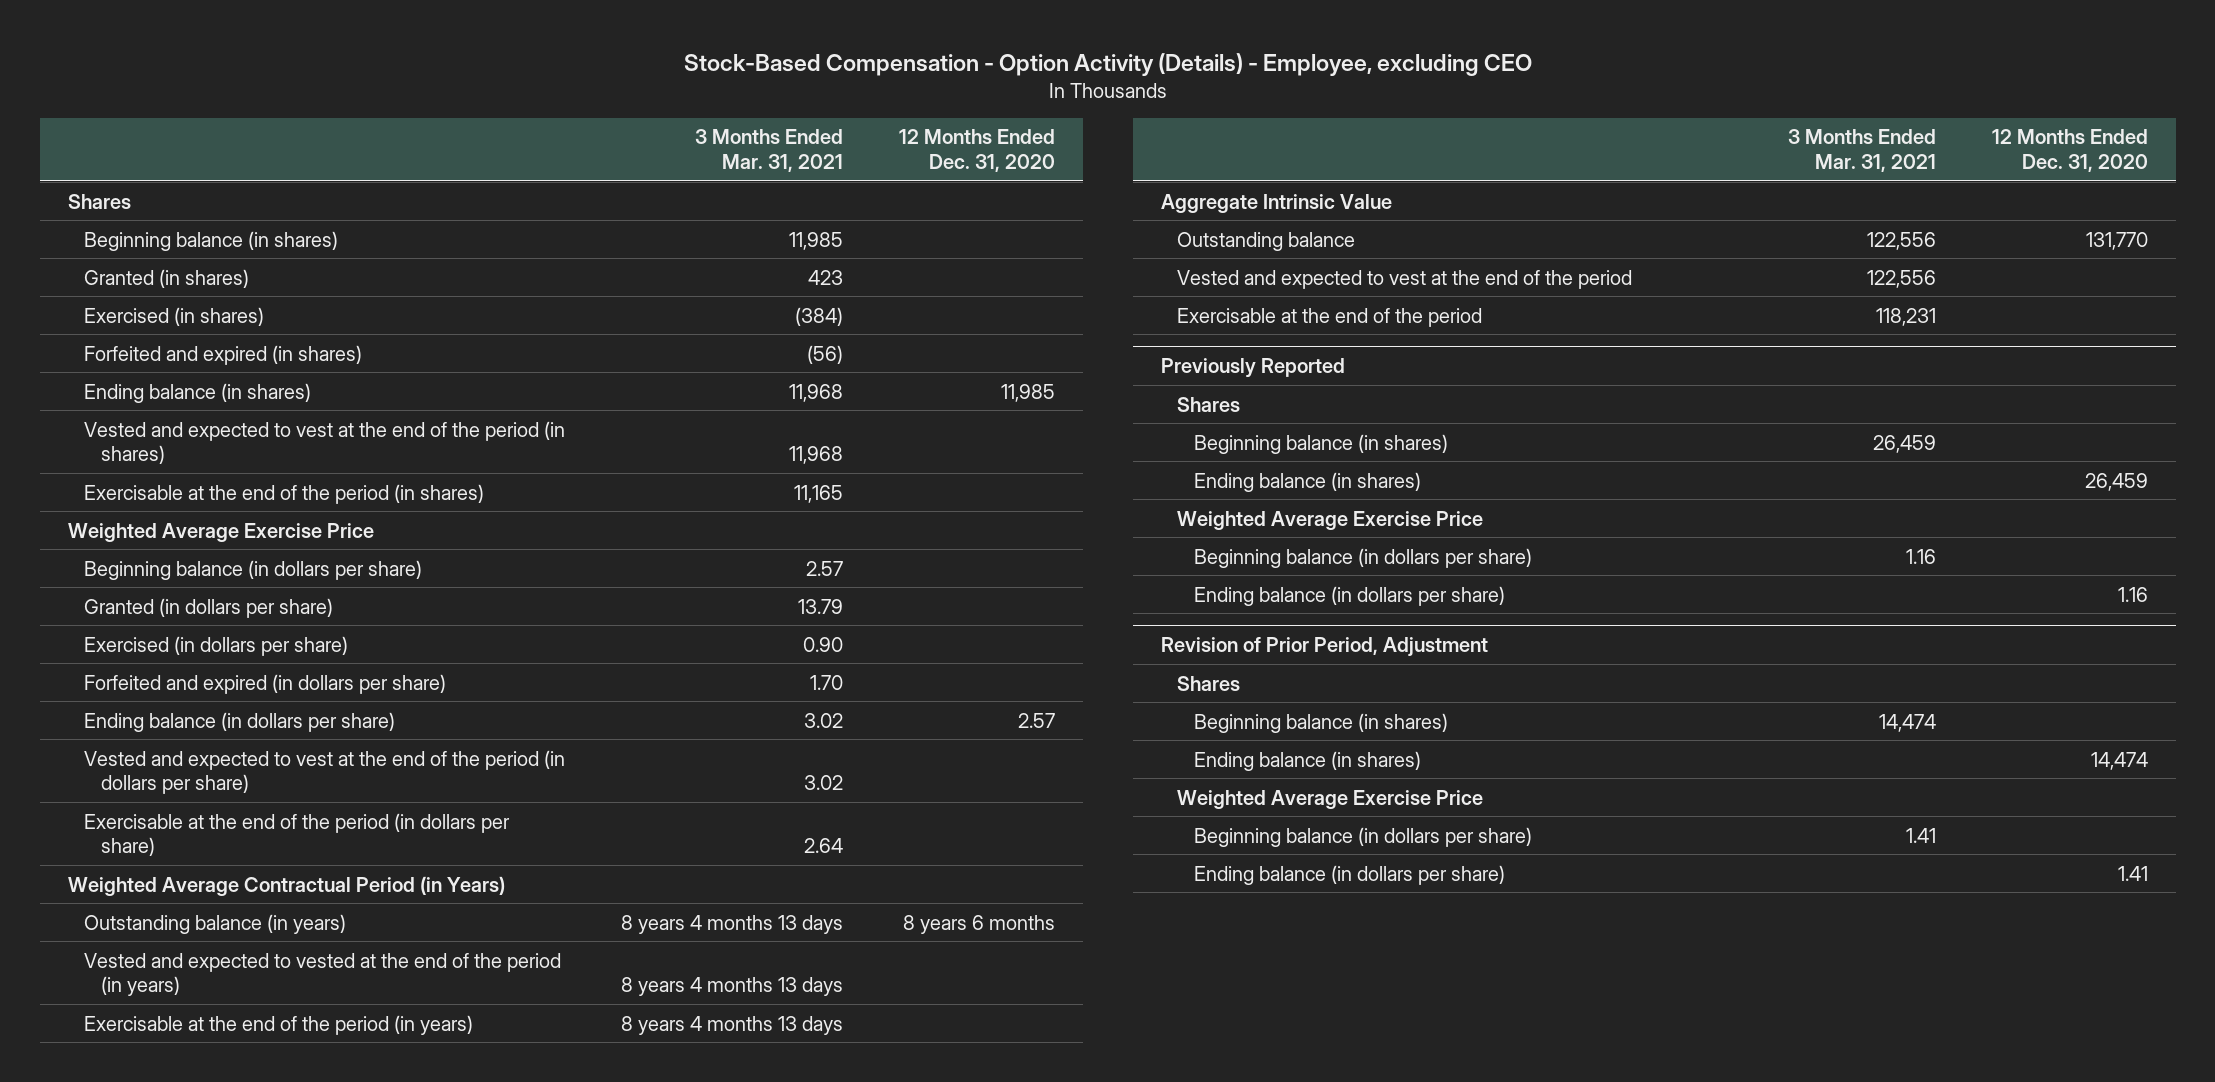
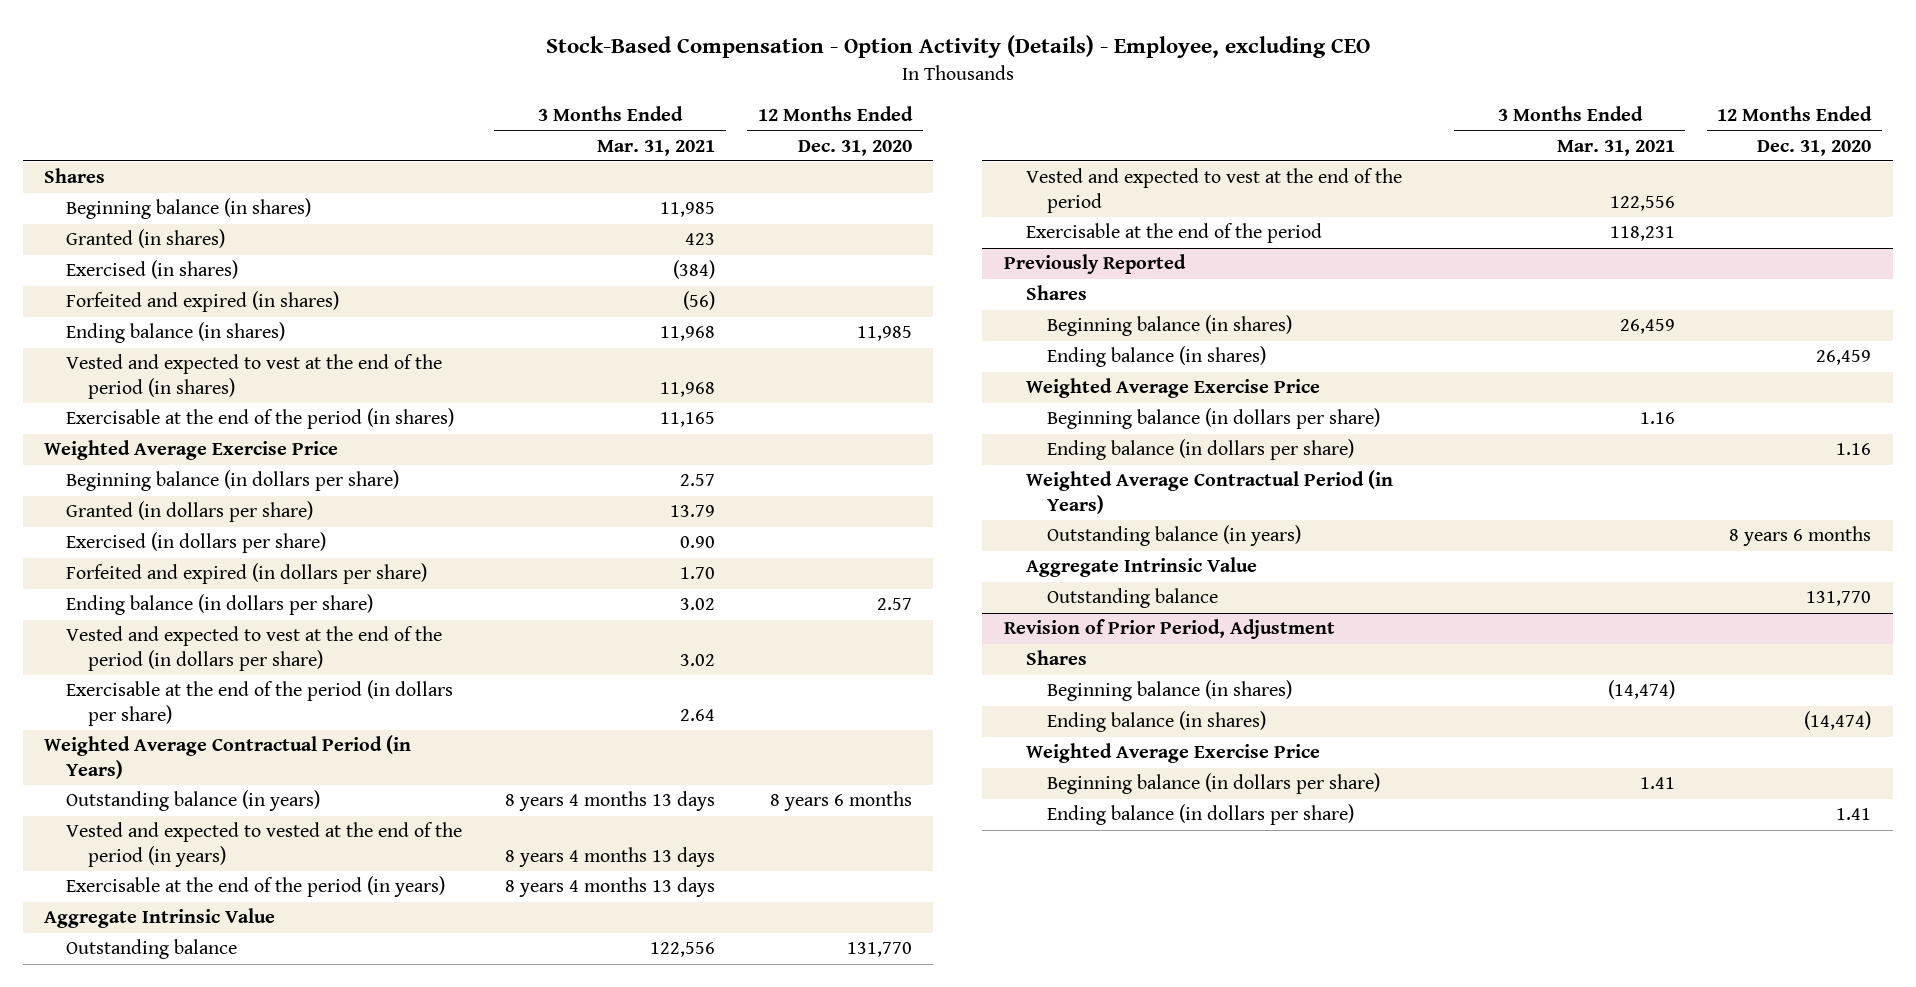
none -> [1025,470,1393,514] Weighted Average Contractual Period (in Years)
none -> [1047,525,1302,547] Outstanding balance (in years)
none -> [1025,557,1257,578] Aggregate Intrinsic Value
none -> [1047,588,1219,609] Outstanding balance
[1879,713,1937,732] 14,474 -> [1607,680,1675,700] (14,474)
[2090,751,2148,770] 14,474 -> [1804,711,1872,731] (14,474)

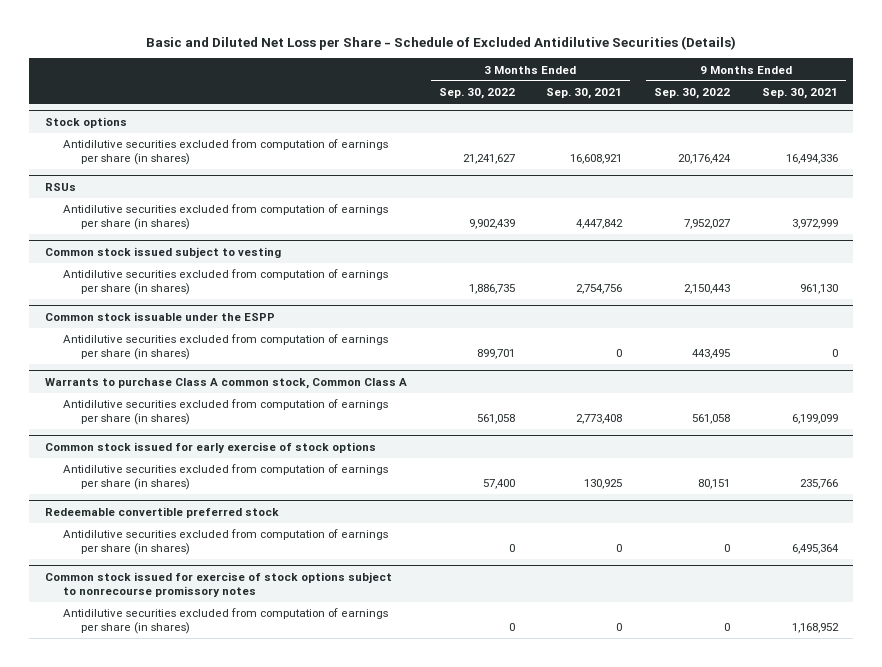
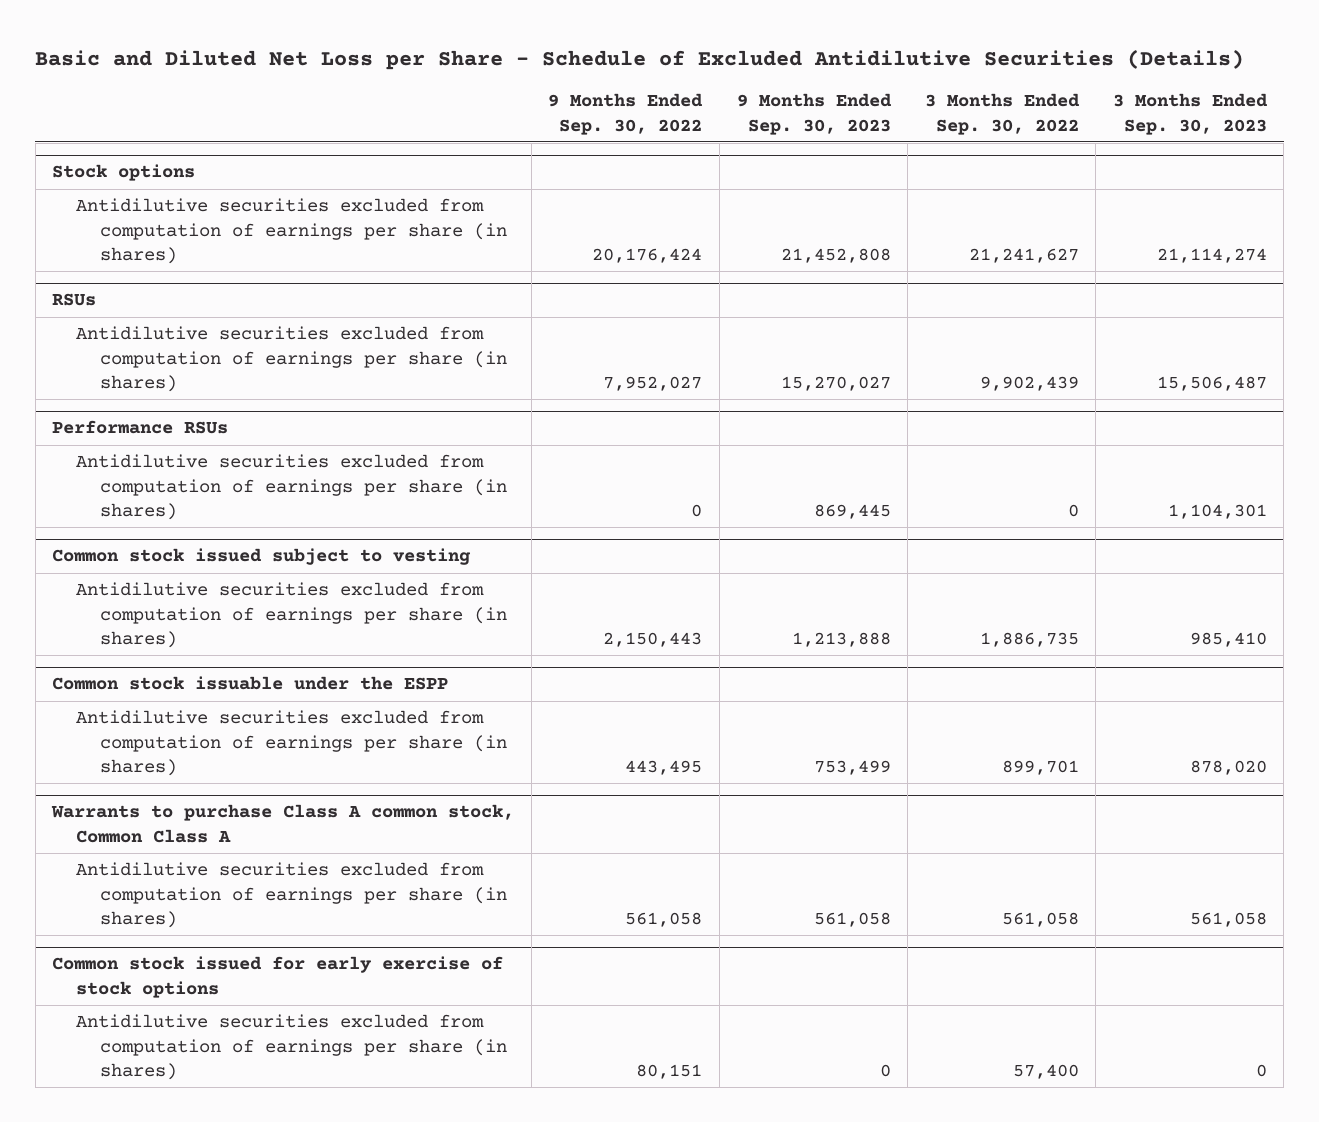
[546,88,623,100] Sep. 30, 2021 -> none
[761,88,838,100] Sep. 30, 2021 -> none
none -> [736,93,892,135] 9 Months Ended Sep. 30, 2023
none -> [1112,93,1268,135] 3 Months Ended Sep. 30, 2023
none -> [52,420,229,435] Performance RSUs
none -> [76,454,508,521] Antidilutive securities excluded from computation of earnings per share (in shares)
[44,507,279,519] Redeemable convertible preferred stock -> none
[63,529,389,555] Antidilutive securities excluded from computation of earnings per share (in shares) -> none
[44,572,392,597] Common stock issued for exercise of stock options subject to nonrecourse promissory notes -> none
[63,608,389,634] Antidilutive securities excluded from computation of earnings per share (in shares) -> none

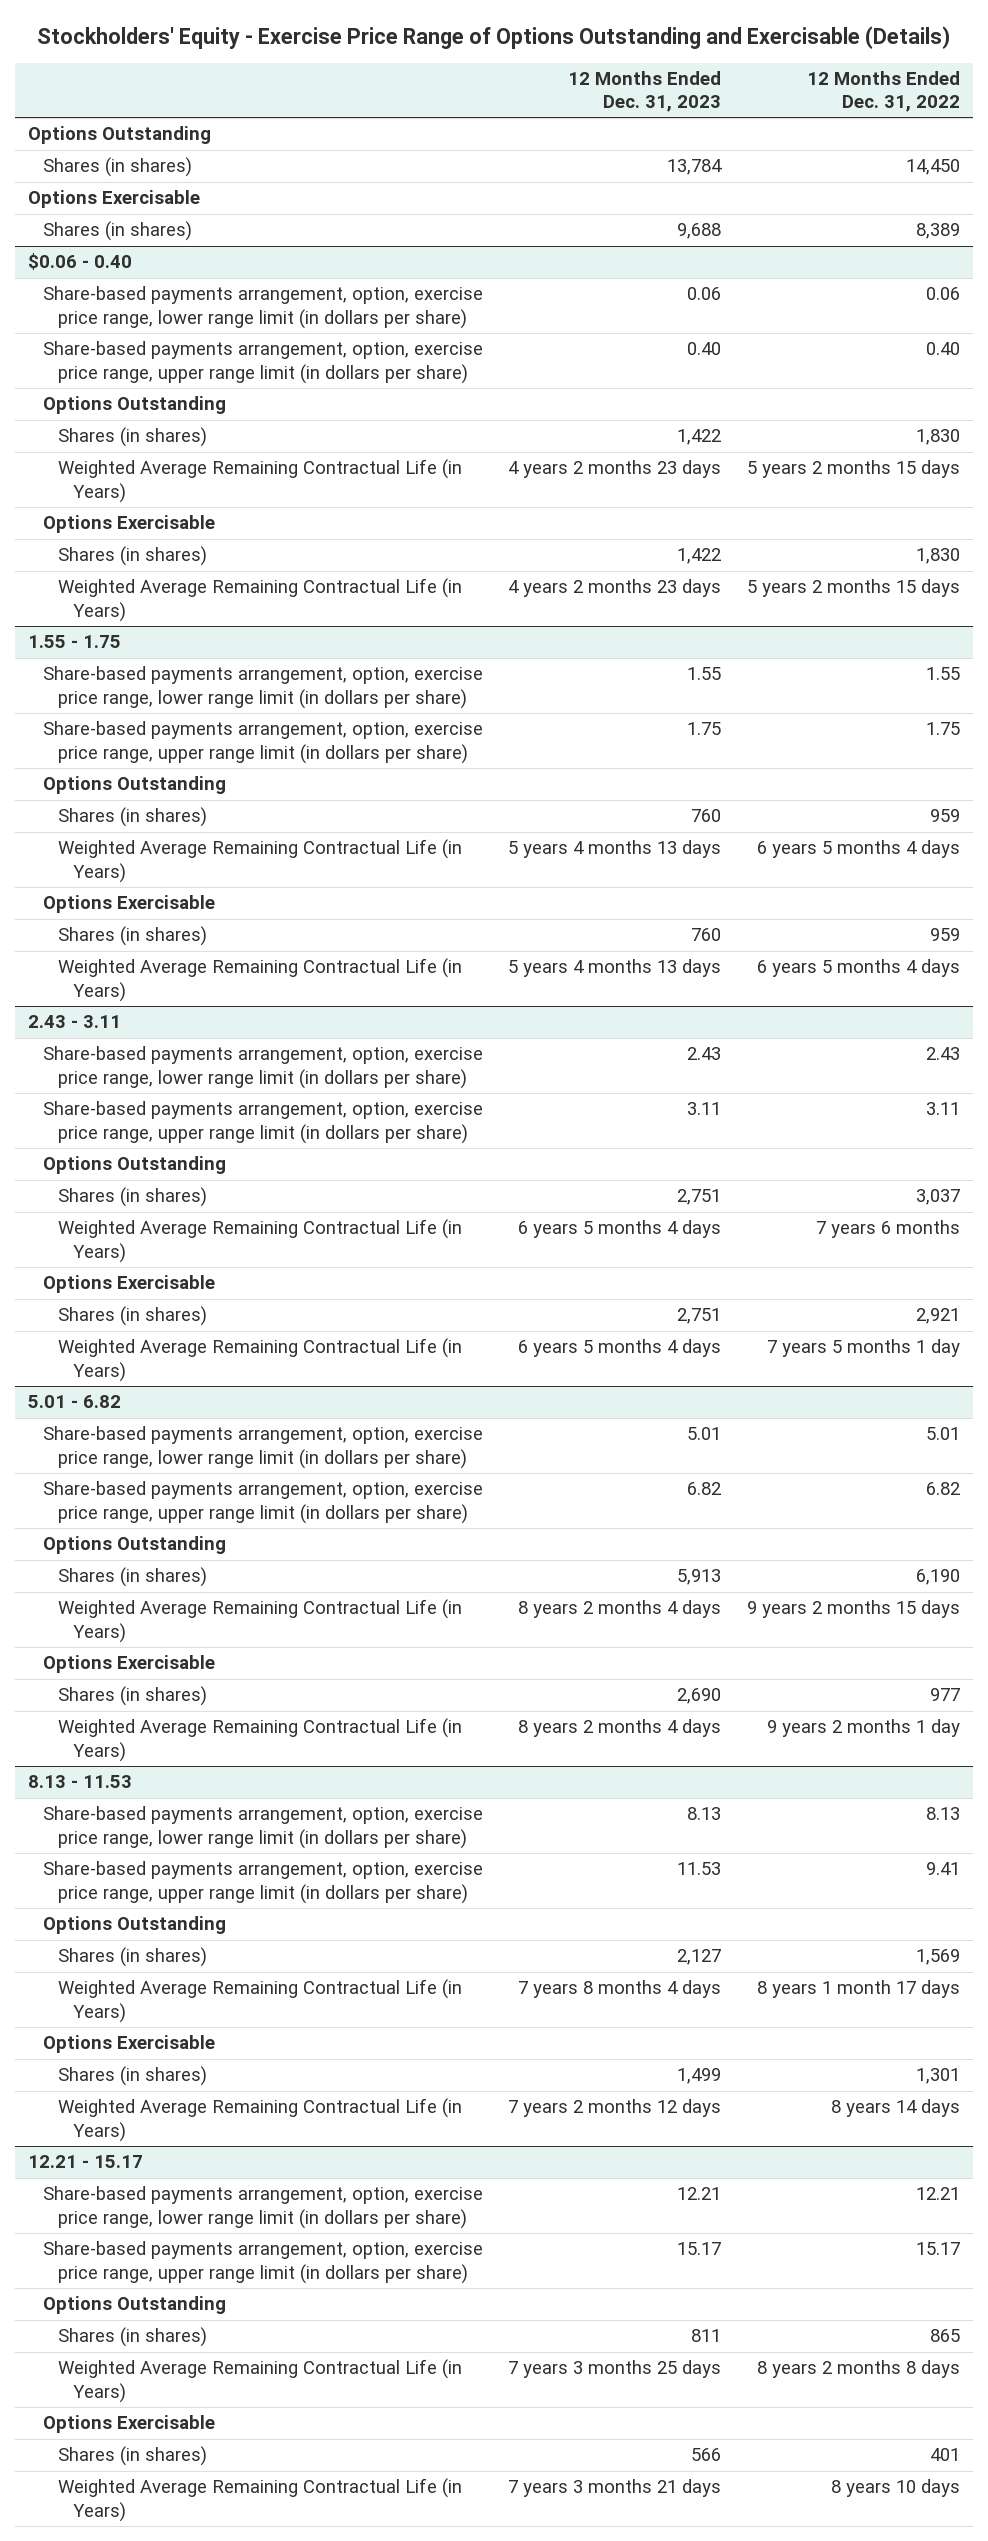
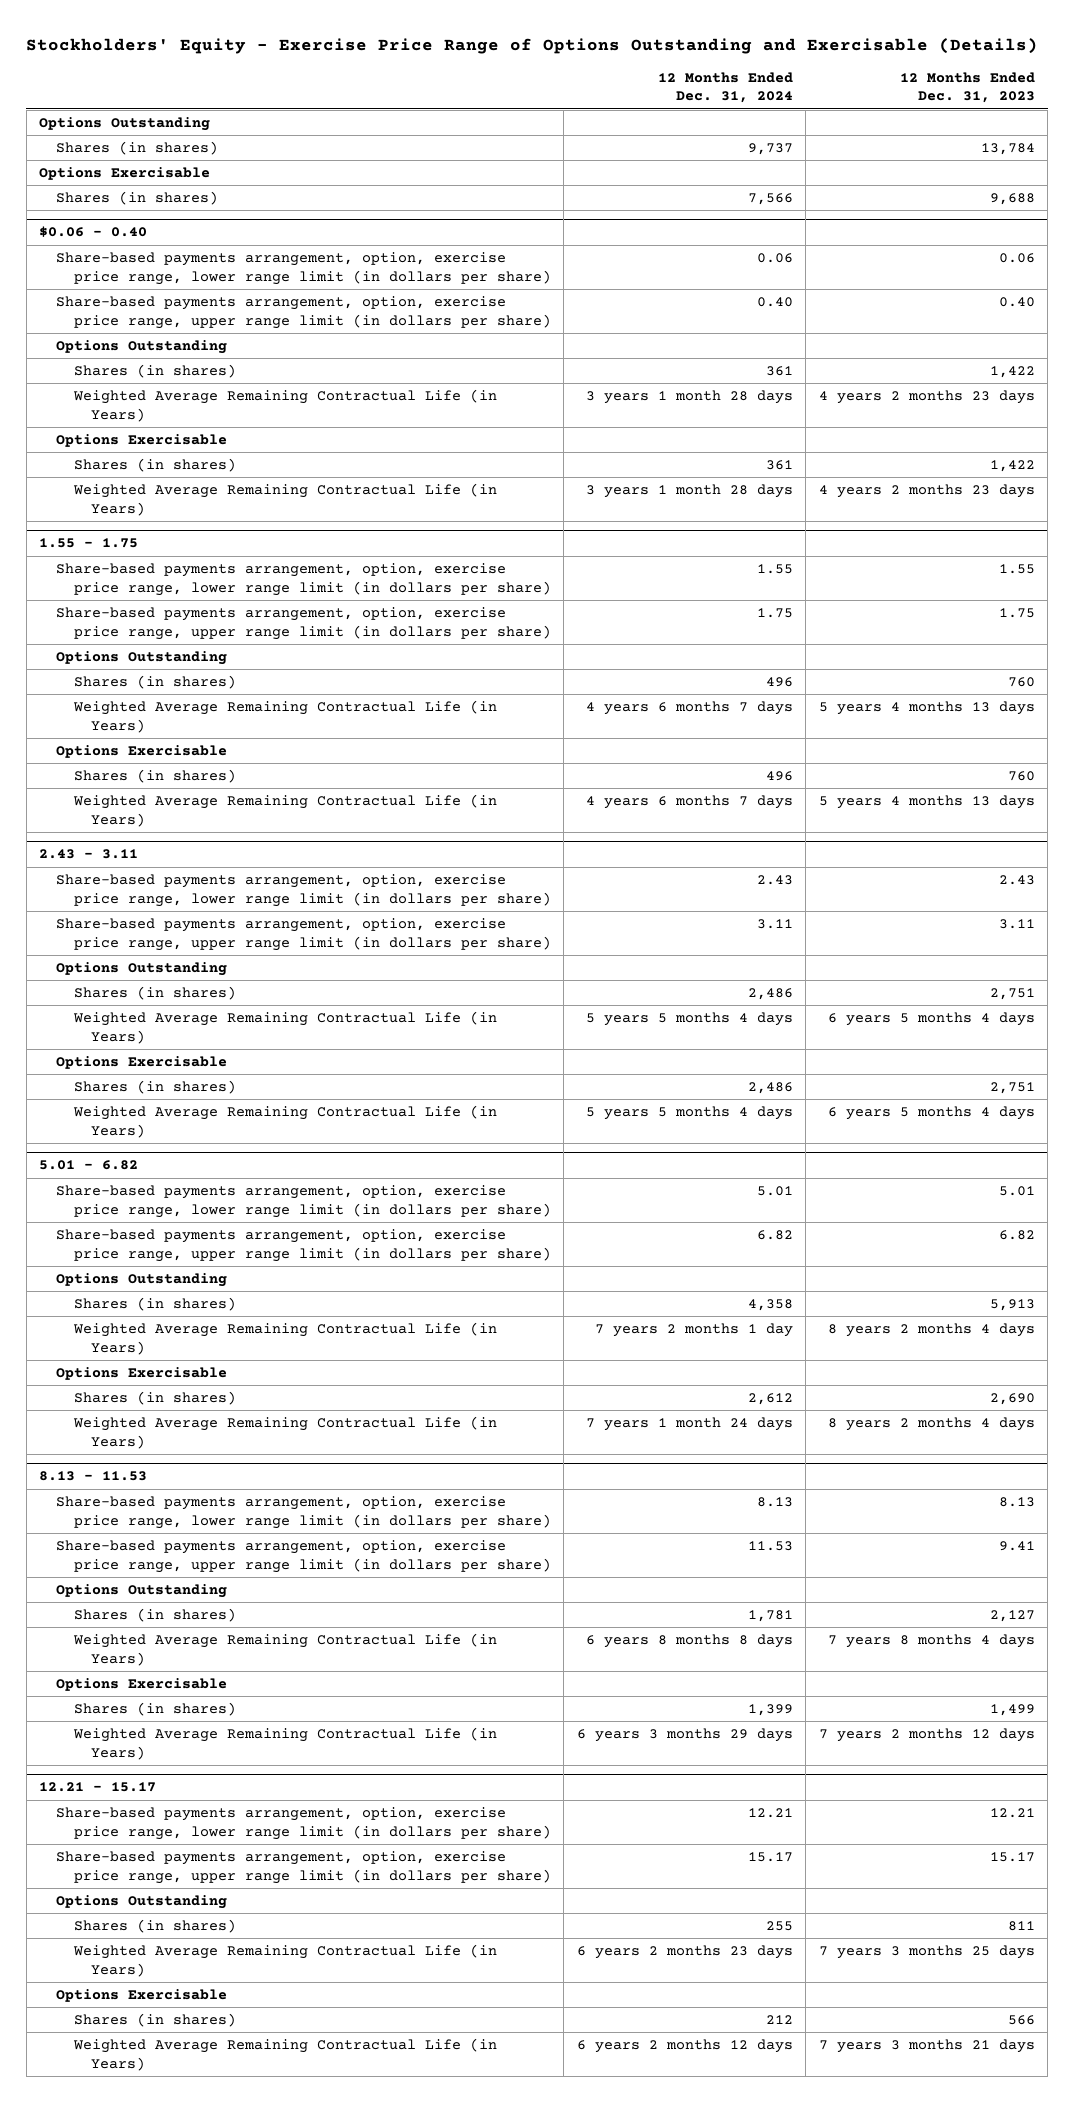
[807,70,961,113] 12 Months Ended Dec. 31, 2022 -> none
none -> [657,71,793,104] 12 Months Ended Dec. 31, 2024
[677,1862,722,1876] 11.53 -> [998,1541,1035,1552] 9.41

